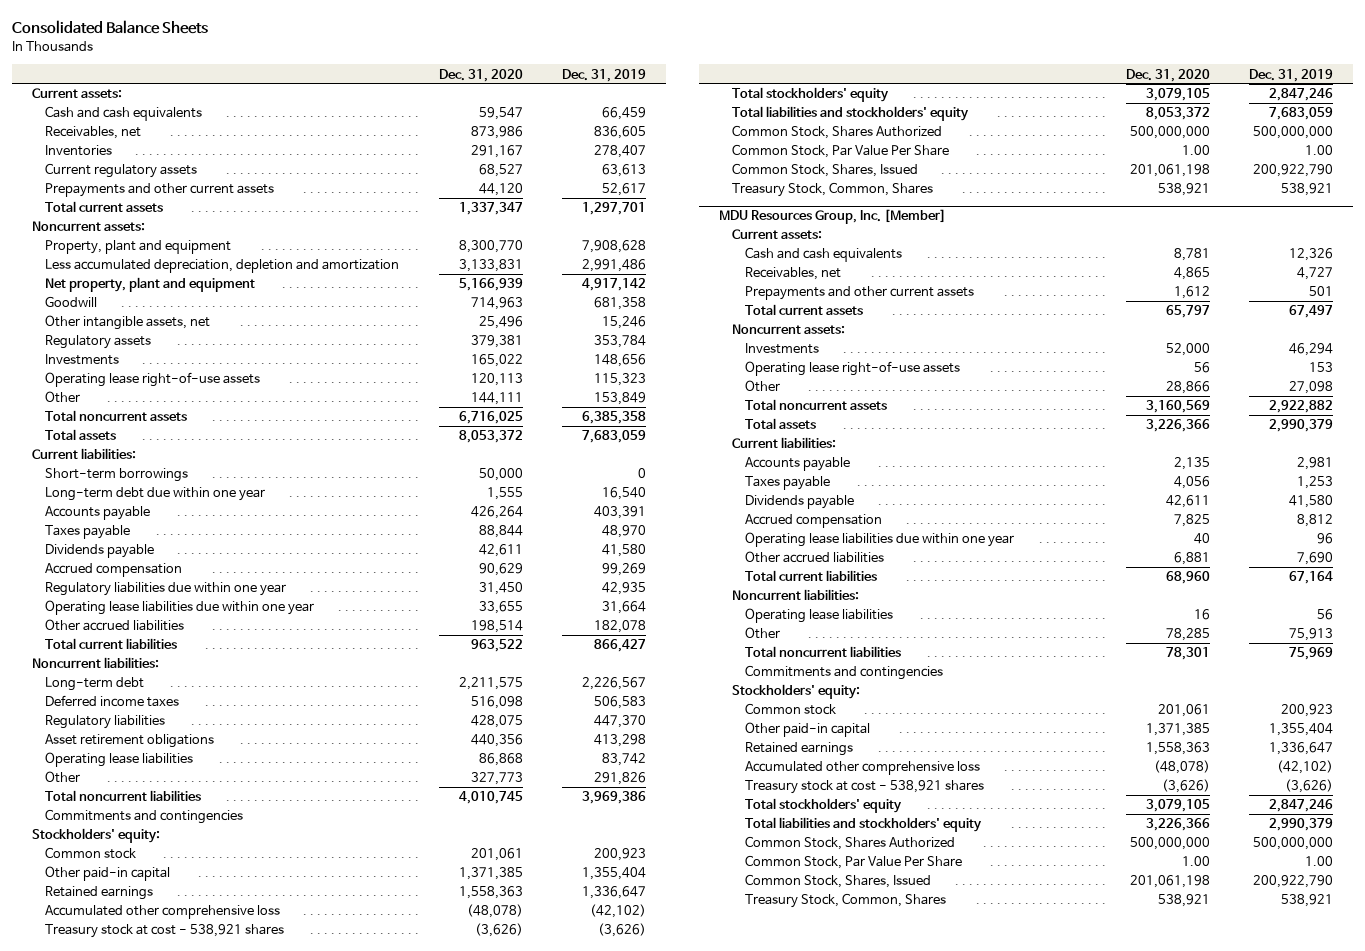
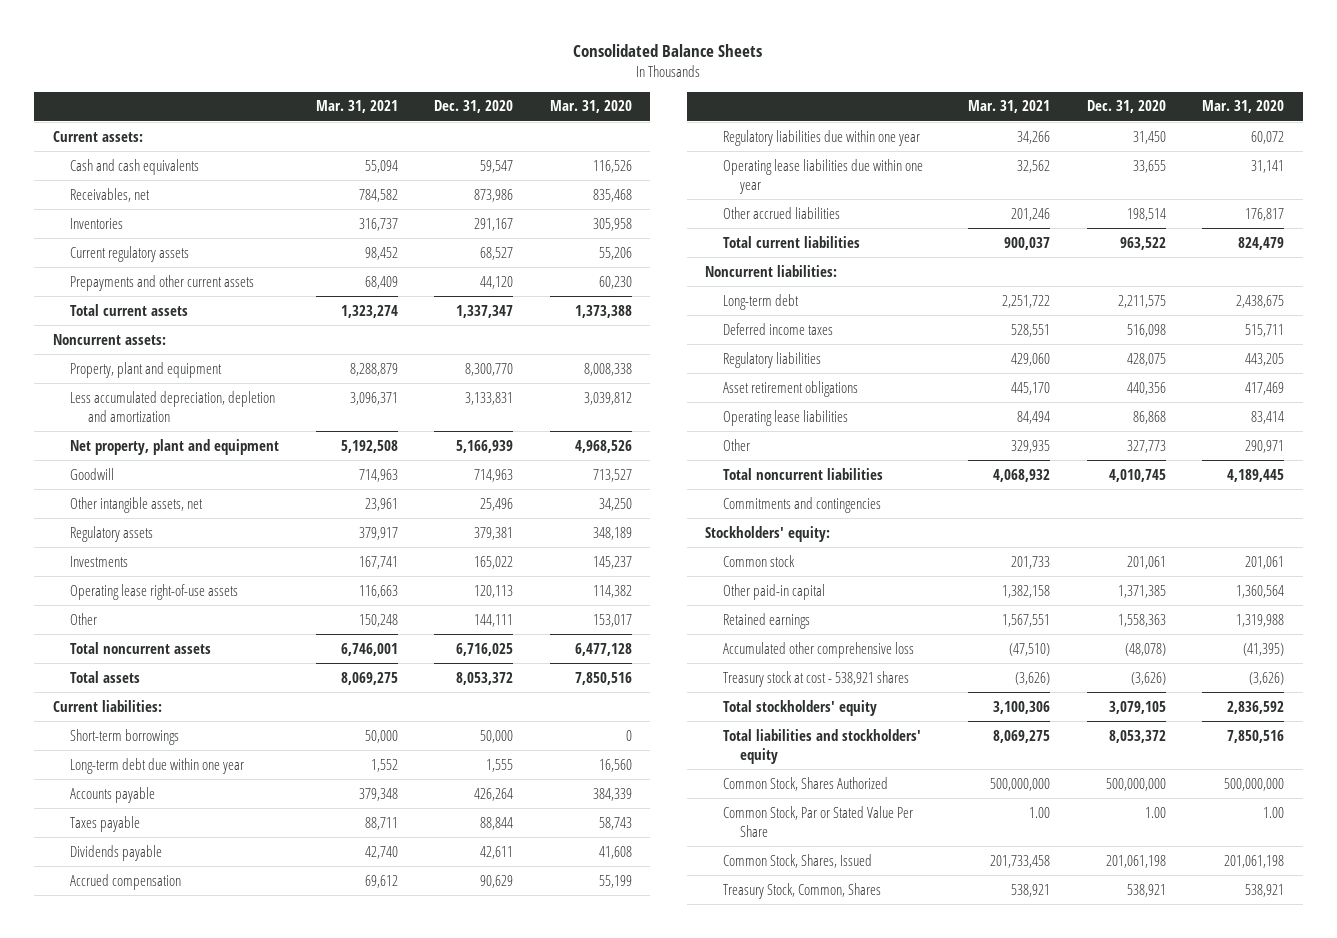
[562,68,647,82] Dec. 31, 2019 -> none
none -> [315,100,398,114] Mar. 31, 2021
none -> [549,100,632,114] Mar. 31, 2020
[732,163,919,178] Common Stock, Shares, Issued -> none
[732,182,934,198] Treasury Stock, Common, Shares -> none
[719,209,947,225] MDU Resources Group, Inc. [Member] -> none
[732,229,823,240] Current assets: -> none
[745,247,903,263] Cash and cash equivalents -> none
[745,267,842,281] Receivables, net -> none
[745,286,975,301] Prepayments and other current assets -> none
[745,304,864,316] Total current assets -> none
[732,324,846,335] Noncurrent assets: -> none
[745,343,820,355] Investments -> none
[745,361,961,377] Operating lease right-of-use assets -> none
[745,380,781,393] Other -> none
[745,399,888,411] Total noncurrent assets -> none
[745,418,817,430] Total assets -> none
[732,437,837,449] Current liabilities: -> none
[745,457,851,472] Accounts payable -> none
[745,476,831,491] Taxes payable -> none
[745,495,855,510] Dividends payable -> none
[745,514,883,529] Accrued compensation -> none
[745,532,1015,548] Operating lease liabilities due within one year -> none
[745,551,885,564] Other accrued liabilities -> none
[745,570,878,582] Total current liabilities -> none
[732,589,860,601] Noncurrent liabilities: -> none
[745,608,894,624] Operating lease liabilities -> none
[745,627,781,640] Other -> none
[745,646,902,658] Total noncurrent liabilities -> none
[745,665,944,681] Commitments and contingencies -> none
[732,684,861,700] Stockholders' equity: -> none
[745,703,837,716] Common stock -> none
[745,722,871,738] Other paid-in capital -> none
[745,742,854,757] Retained earnings -> none
[745,761,981,776] Accumulated other comprehensive loss -> none
[745,780,985,795] Treasury stock at cost - 538,921 shares -> none
[745,798,903,814] Total stockholders' equity -> none
[745,817,983,833] Total liabilities and stockholders' equity -> none
[745,836,956,851] Common Stock, Shares Authorized -> none
[745,855,963,870] Common Stock, Par Value Per Share -> none
[732,144,950,159] Common Stock, Par Value Per Share -> [722,805,913,837] Common Stock, Par or Stated Value Per Share

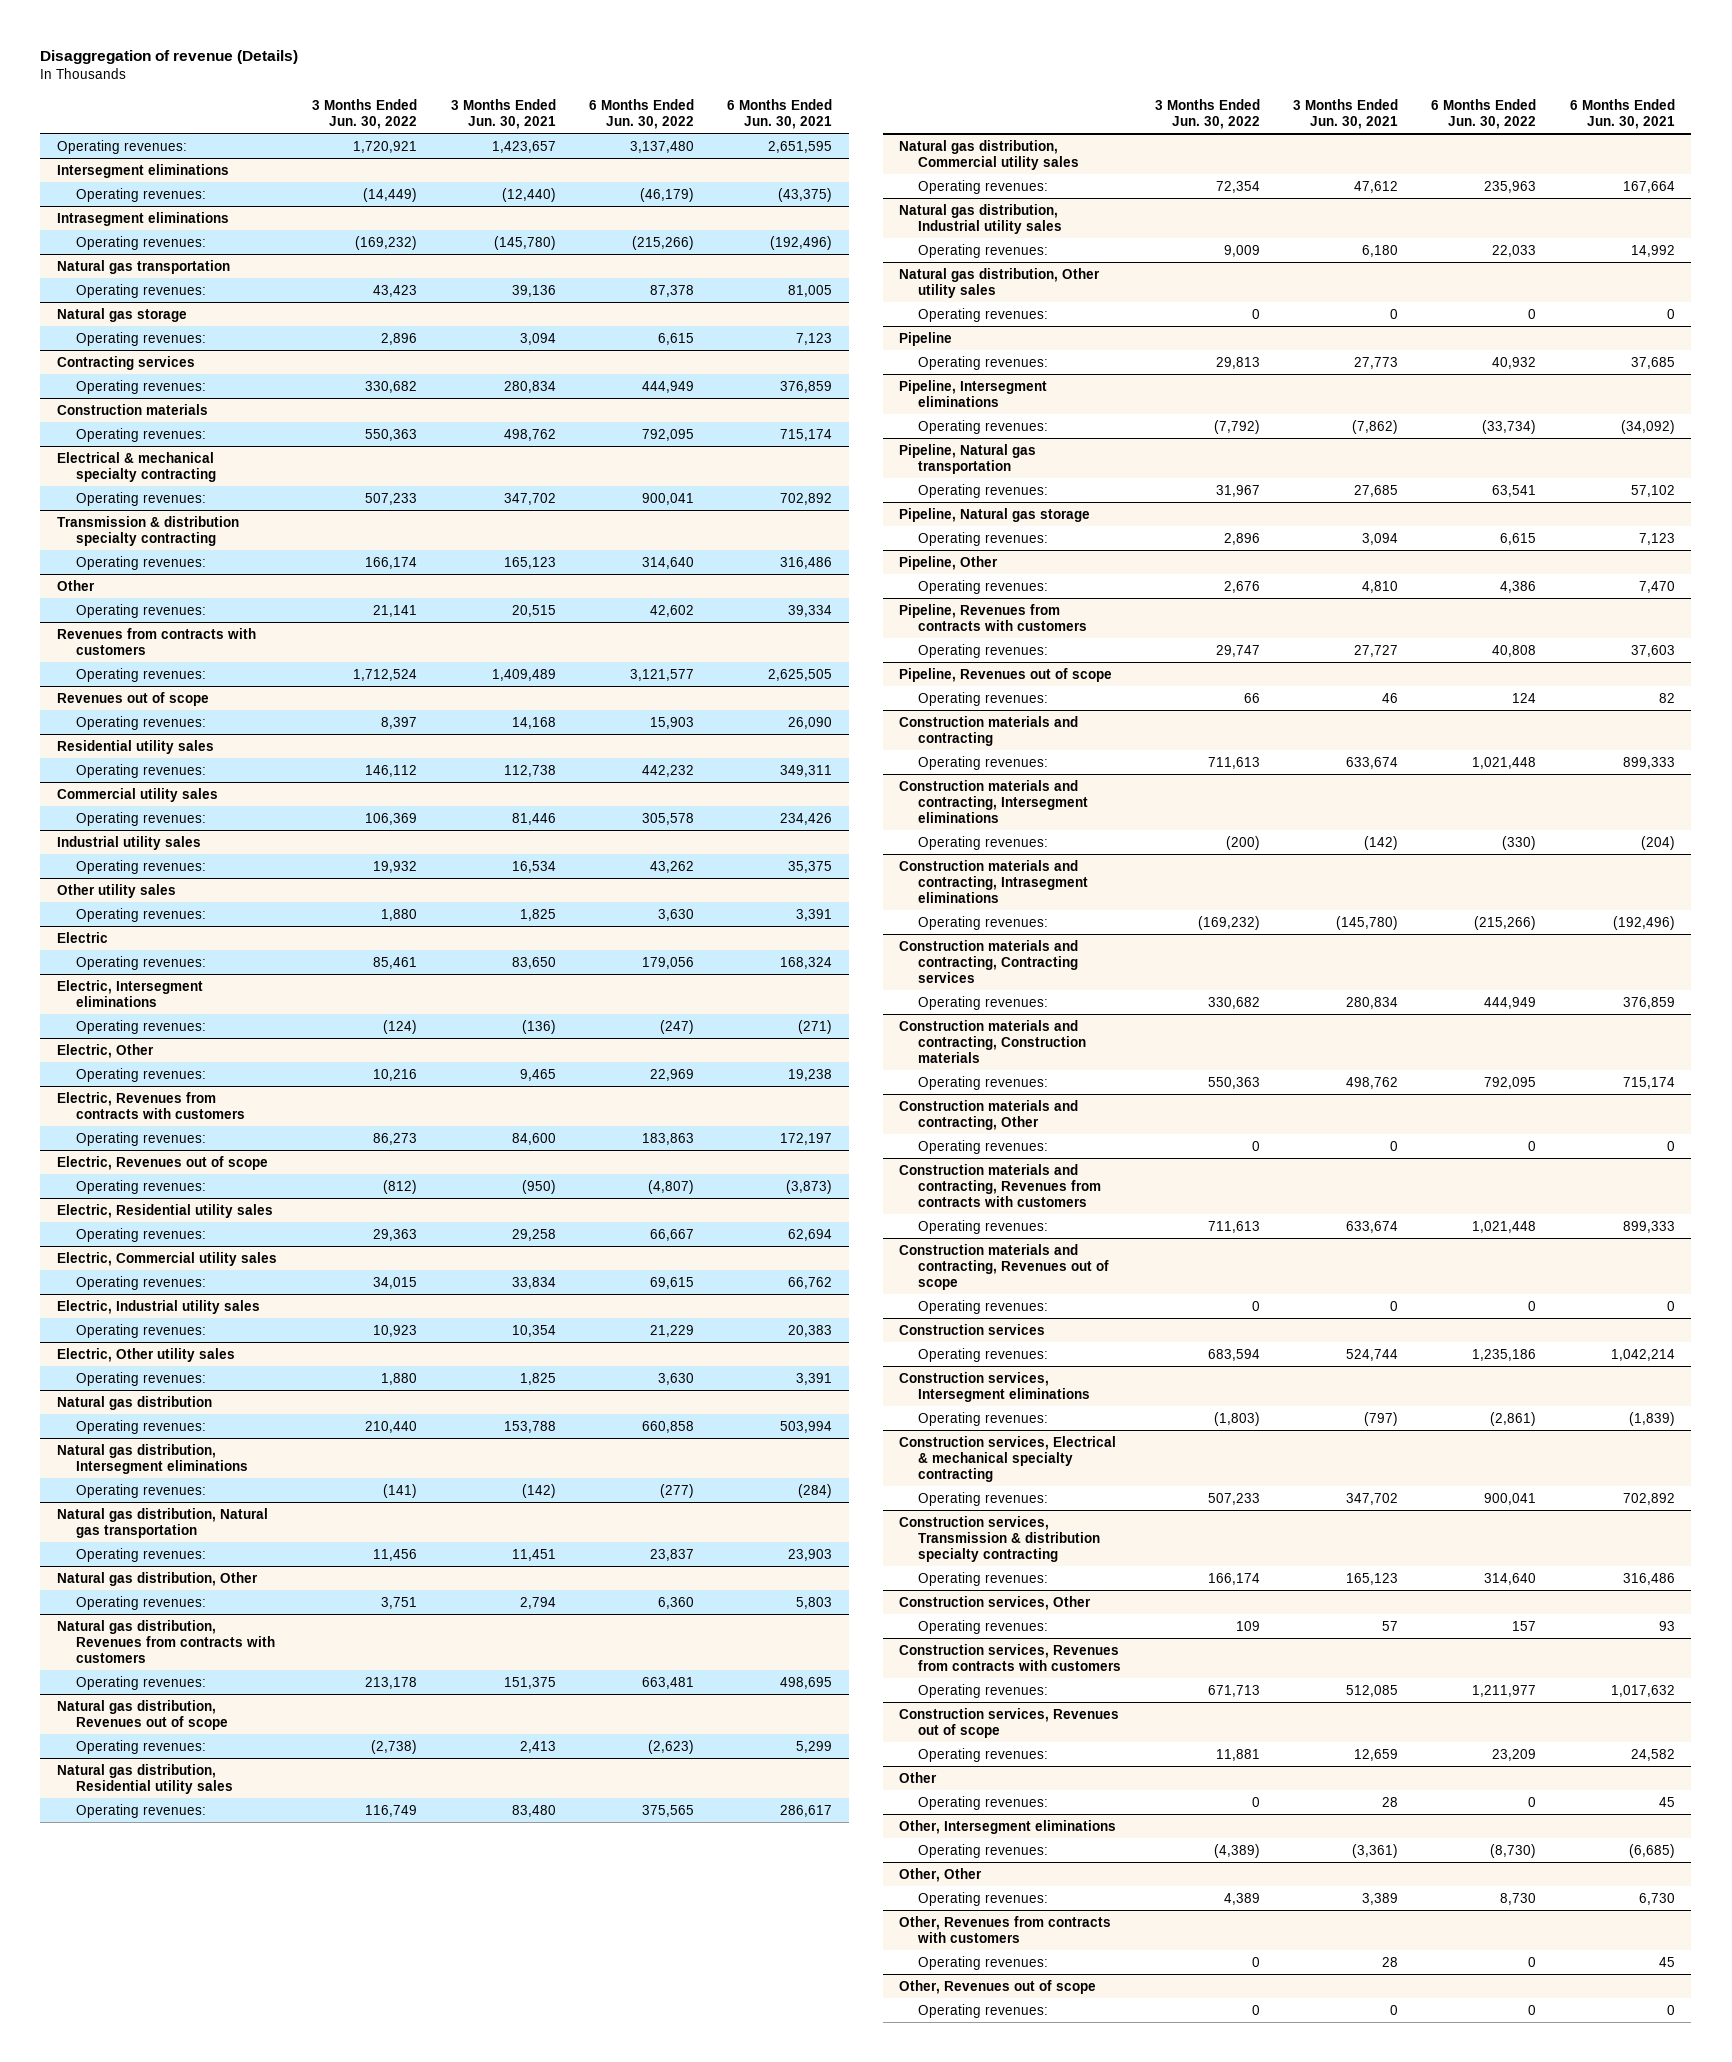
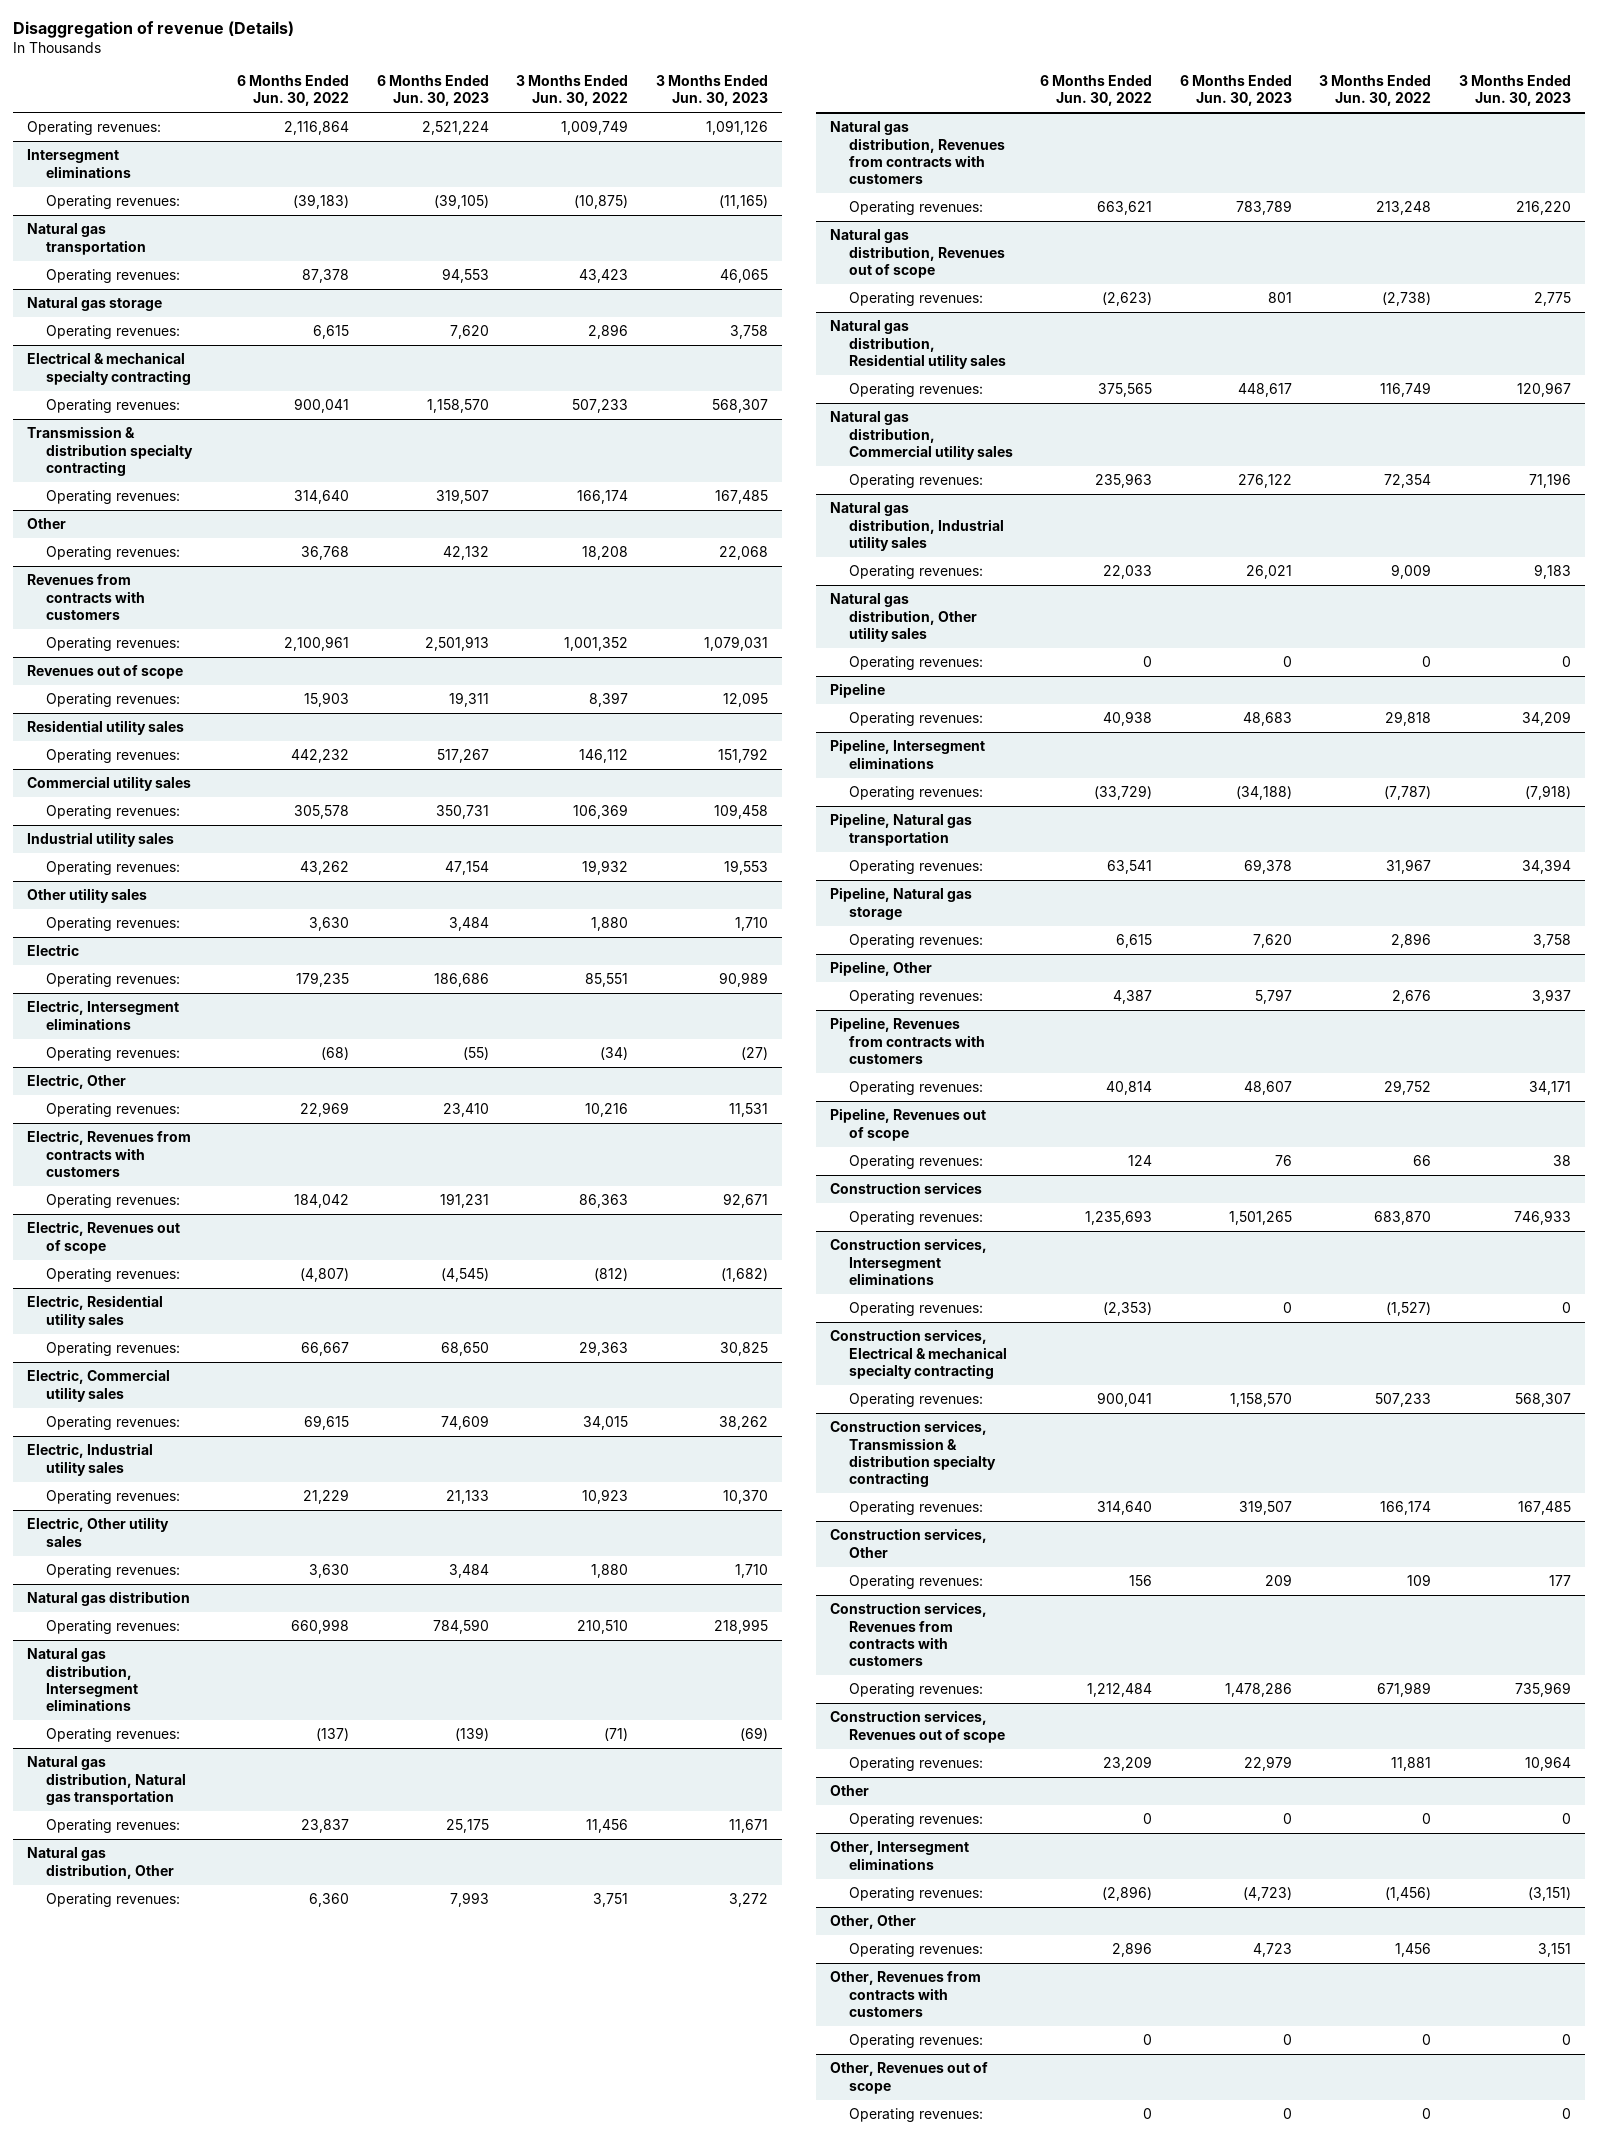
[450,98,556,129] 3 Months Ended Jun. 30, 2021 -> none
[727,98,833,129] 6 Months Ended Jun. 30, 2021 -> none
none -> [376,74,489,107] 6 Months Ended Jun. 30, 2023
none -> [655,74,768,107] 3 Months Ended Jun. 30, 2023
[353,140,418,153] 1,720,921 -> [561,120,629,136] 1,009,749
[629,140,694,153] 3,137,480 -> [284,121,350,136] 2,116,864
[56,211,229,226] Intrasegment eliminations -> none
[75,235,206,250] Operating revenues: -> none
[363,187,418,202] (14,449) -> [574,195,629,210] (10,875)
[639,187,694,202] (46,179) -> [293,194,350,210] (39,183)
[56,355,195,370] Contracting services -> none
[75,379,206,394] Operating revenues: -> none
[56,403,208,415] Construction materials -> none
[75,427,206,442] Operating revenues: -> none
[373,604,418,617] 21,141 -> [582,546,629,561] 18,208
[649,604,694,617] 42,602 -> [301,546,350,561] 36,768
[353,668,418,681] 1,712,524 -> [564,637,629,652] 1,001,352
[629,668,694,681] 3,121,577 -> [284,636,350,652] 2,100,961
[373,956,418,969] 85,461 -> [585,973,629,988] 85,551
[641,956,694,969] 179,056 -> [296,972,350,988] 179,235
[383,1019,418,1034] (124) -> [600,1047,629,1061] (34)
[659,1019,694,1034] (247) -> [321,1047,350,1061] (68)
[373,1132,418,1145] 86,273 -> [579,1194,629,1209] 86,363
[641,1132,694,1145] 183,863 -> [294,1194,350,1209] 184,042
[365,1420,418,1433] 210,440 -> [577,1620,629,1635] 210,510
[641,1420,694,1433] 660,858 -> [291,1619,350,1635] 660,998
[383,1483,418,1498] (141) -> [604,1728,629,1742] (71)
[659,1483,694,1498] (277) -> [316,1728,350,1742] (137)
[365,1676,418,1689] 213,178 -> [1376,201,1432,216] 213,248
[641,1676,694,1689] 663,481 -> [1097,201,1153,216] 663,621
[1215,356,1260,369] 29,813 -> [1385,711,1432,727] 29,818
[1492,356,1537,369] 40,932 -> [1103,711,1153,727] 40,938
[1213,419,1260,434] (7,792) -> [1384,786,1432,801] (7,787)
[1482,419,1537,434] (33,734) -> [1094,785,1153,801] (33,729)
[1500,580,1537,593] 4,386 -> [1113,990,1153,1005] 4,387
[1215,644,1260,657] 29,747 -> [1384,1080,1432,1096] 29,752
[1492,644,1537,657] 40,808 -> [1106,1081,1153,1096] 40,814
[899,715,1079,746] Construction materials and contracting -> none
[918,755,1049,770] Operating revenues: -> none
[899,779,1089,823] Construction materials and contracting, Intersegment eliminations -> none
[918,835,1049,850] Operating revenues: -> none
[899,859,1089,903] Construction materials and contracting, Intrasegment eliminations -> none
[918,915,1049,930] Operating revenues: -> none
[899,939,1079,983] Construction materials and contracting, Contracting services -> none
[918,995,1049,1010] Operating revenues: -> none
[899,1019,1087,1063] Construction materials and contracting, Construction materials -> none
[918,1075,1049,1090] Operating revenues: -> none
[899,1099,1079,1130] Construction materials and contracting, Other -> none
[918,1139,1049,1154] Operating revenues: -> none
[899,1163,1102,1207] Construction materials and contracting, Revenues from contracts with customers -> none
[918,1219,1049,1234] Operating revenues: -> none
[899,1243,1110,1290] Construction materials and contracting, Revenues out of scope -> none
[918,1299,1049,1314] Operating revenues: -> none
[1207,1348,1260,1361] 683,594 -> [1374,1211,1432,1226] 683,870
[1472,1348,1537,1361] 1,235,186 -> [1085,1210,1153,1226] 1,235,693
[1213,1411,1260,1426] (1,803) -> [1386,1302,1432,1317] (1,527)
[1490,1411,1537,1426] (2,861) -> [1103,1302,1153,1317] (2,353)
[1512,1620,1537,1631] 157 -> [1129,1575,1153,1587] 156
[1207,1684,1260,1697] 671,713 -> [1377,1682,1432,1698] 671,989
[1472,1684,1537,1697] 1,211,977 -> [1087,1683,1153,1698] 1,212,484
[1213,1843,1260,1858] (4,389) -> [1385,1887,1432,1902] (1,456)
[1490,1843,1537,1858] (8,730) -> [1102,1886,1153,1902] (2,896)
[1223,1892,1260,1905] 4,389 -> [1395,1943,1432,1958] 1,456
[1500,1892,1537,1905] 8,730 -> [1112,1942,1153,1958] 2,896

